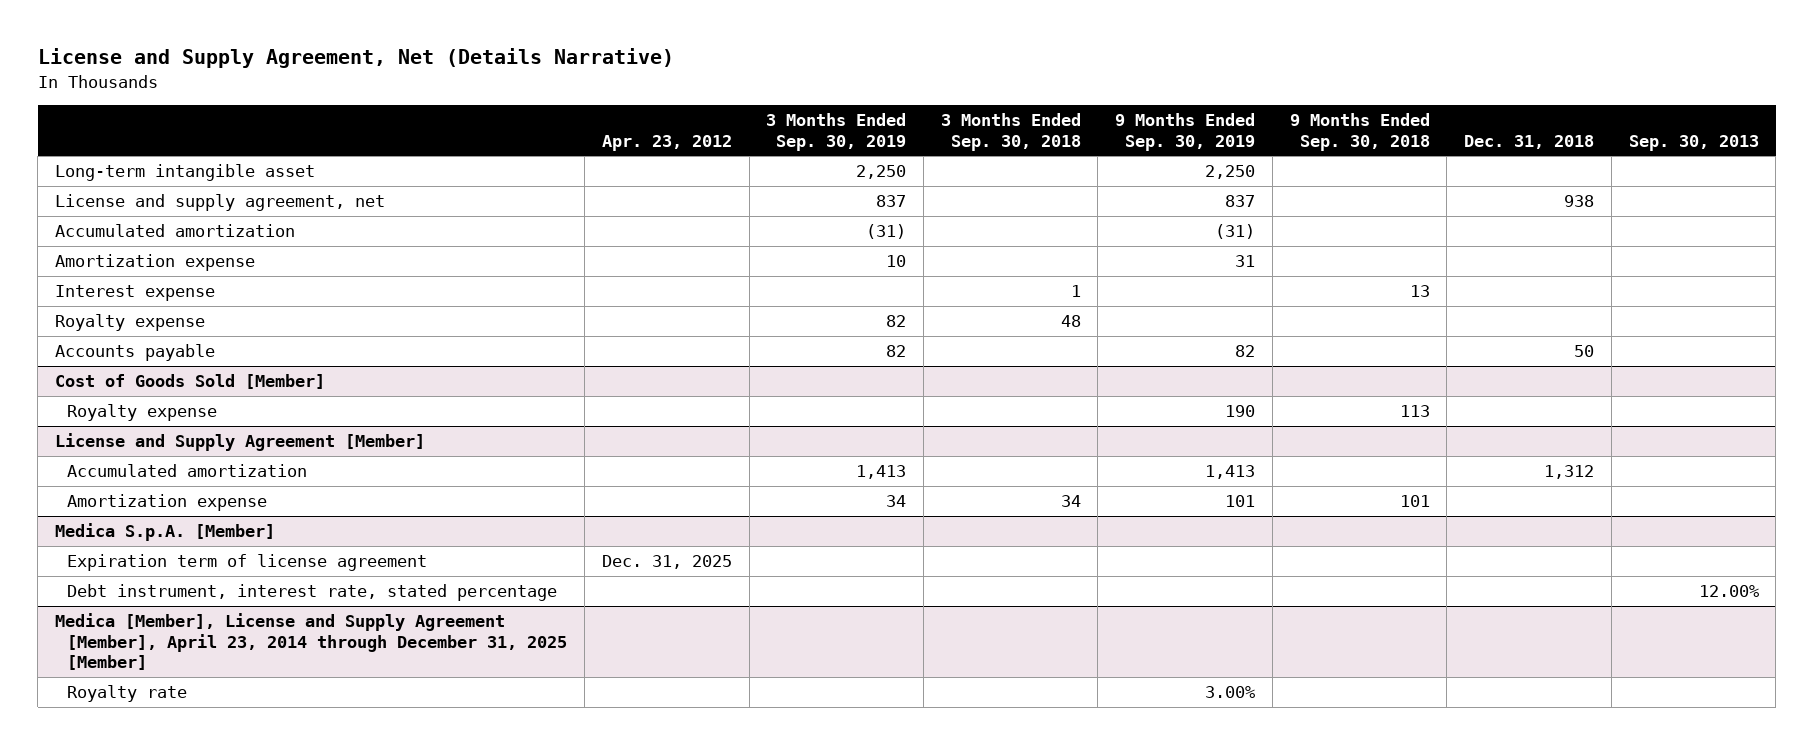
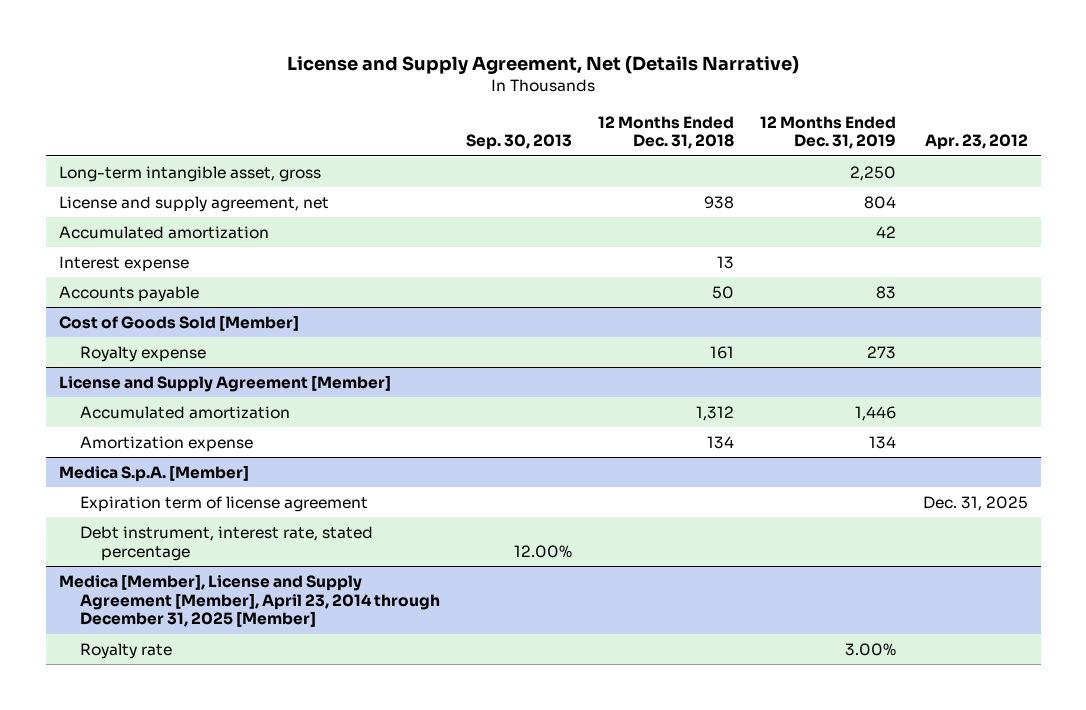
[766,113,907,151] 3 Months Ended Sep. 30, 2019 -> none
[940,113,1081,151] 3 Months Ended Sep. 30, 2018 -> none
[1115,113,1256,151] 9 Months Ended Sep. 30, 2019 -> none
[1289,113,1430,151] 9 Months Ended Sep. 30, 2018 -> none
[1464,134,1595,149] Dec. 31, 2018 -> none
none -> [598,115,735,150] 12 Months Ended Dec. 31, 2018
none -> [760,115,897,150] 12 Months Ended Dec. 31, 2019
[54,164,315,182] Long-term intangible asset -> [58,165,321,182] Long-term intangible asset, gross
[54,254,255,272] Amortization expense -> none
[54,314,205,332] Royalty expense -> none

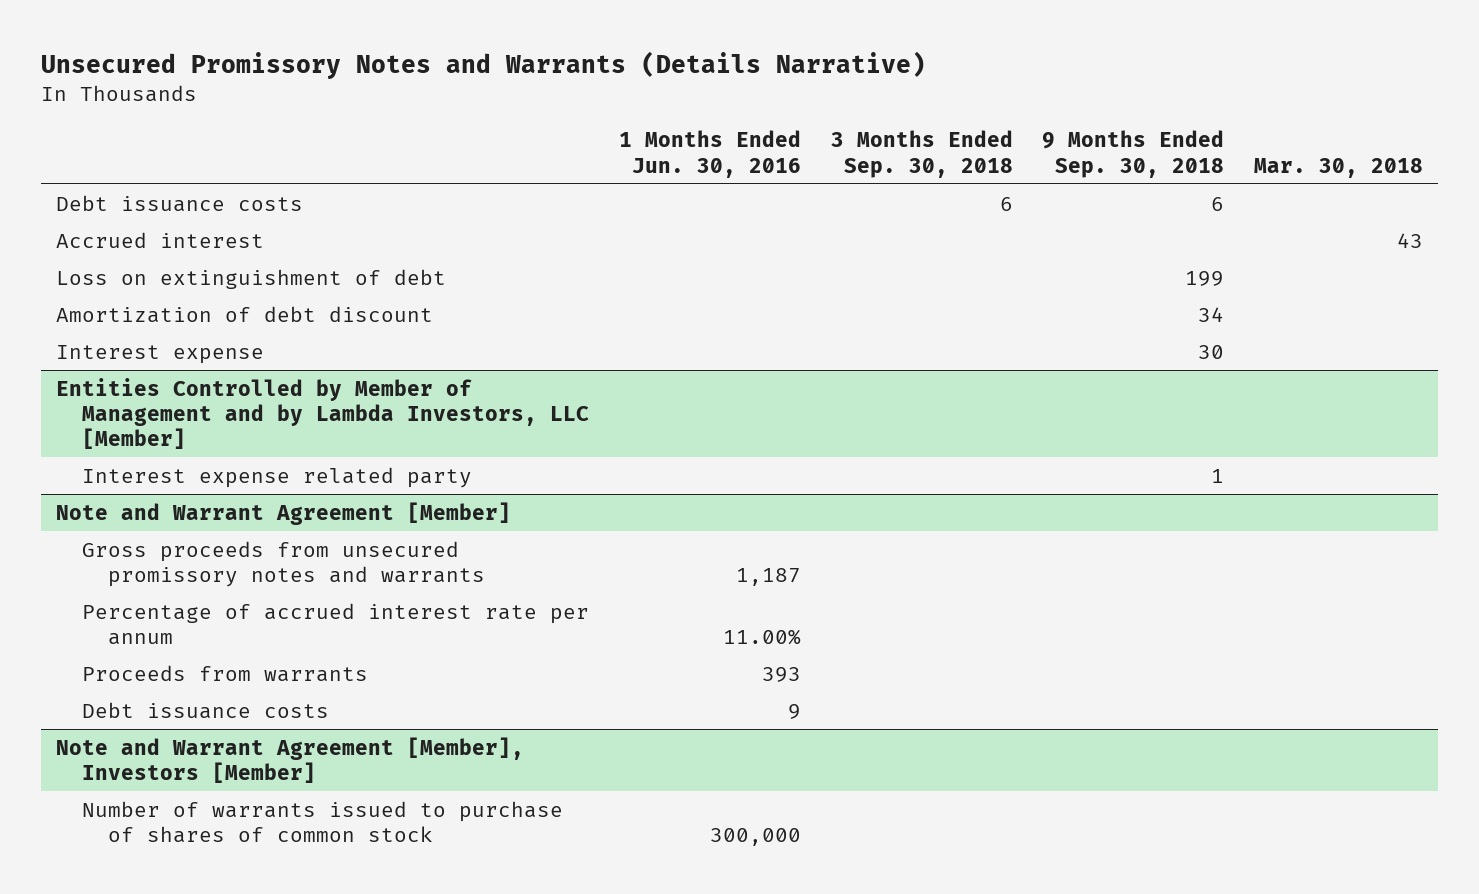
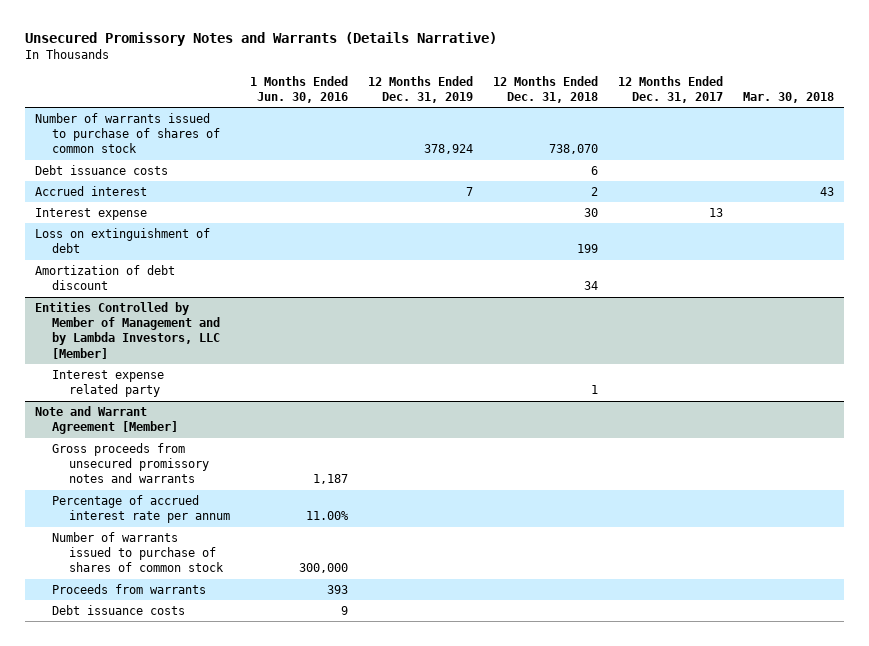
[830,130,1013,178] 3 Months Ended Sep. 30, 2018 -> none
[1042,130,1225,178] 9 Months Ended Sep. 30, 2018 -> none
none -> [368,75,474,103] 12 Months Ended Dec. 31, 2019
none -> [493,75,599,103] 12 Months Ended Dec. 31, 2018
none -> [617,75,723,103] 12 Months Ended Dec. 31, 2017
none -> [34,113,221,154] Number of warrants issued to purchase of shares of common stock
[56,344,265,364] Interest expense -> [34,208,147,221] Interest expense
none -> [52,532,225,573] Number of warrants issued to purchase of shares of common stock
[56,736,525,783] Note and Warrant Agreement [Member], Investors [Member] -> none
[82,800,564,843] Number of warrants issued to purchase of shares of common stock -> none

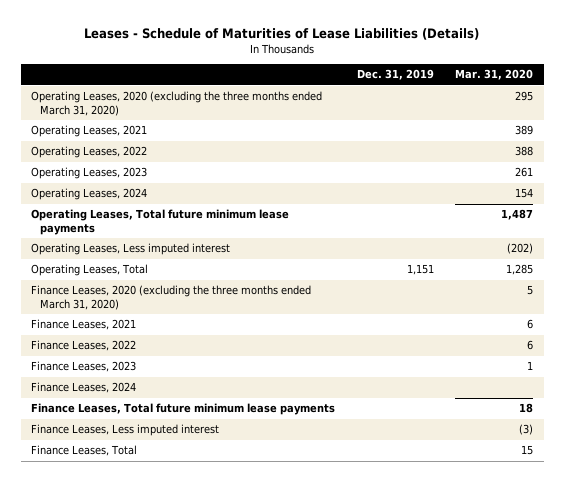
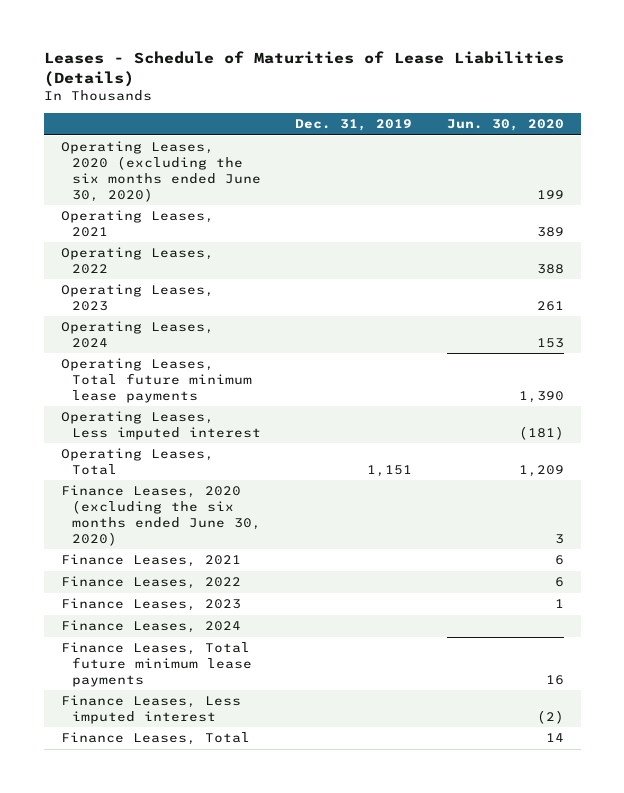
[455,69,534,81] Mar. 31, 2020 -> none
none -> [446,119,564,132] Jun. 30, 2020
[31,91,323,117] Operating Leases, 2020 (excluding the three months ended March 31, 2020) -> [60,141,262,202] Operating Leases, 2020 (excluding the six months ended June 30, 2020)
[31,285,312,311] Finance Leases, 2020 (excluding the three months ended March 31, 2020) -> [60,485,262,546] Finance Leases, 2020 (excluding the six months ended June 30, 2020)

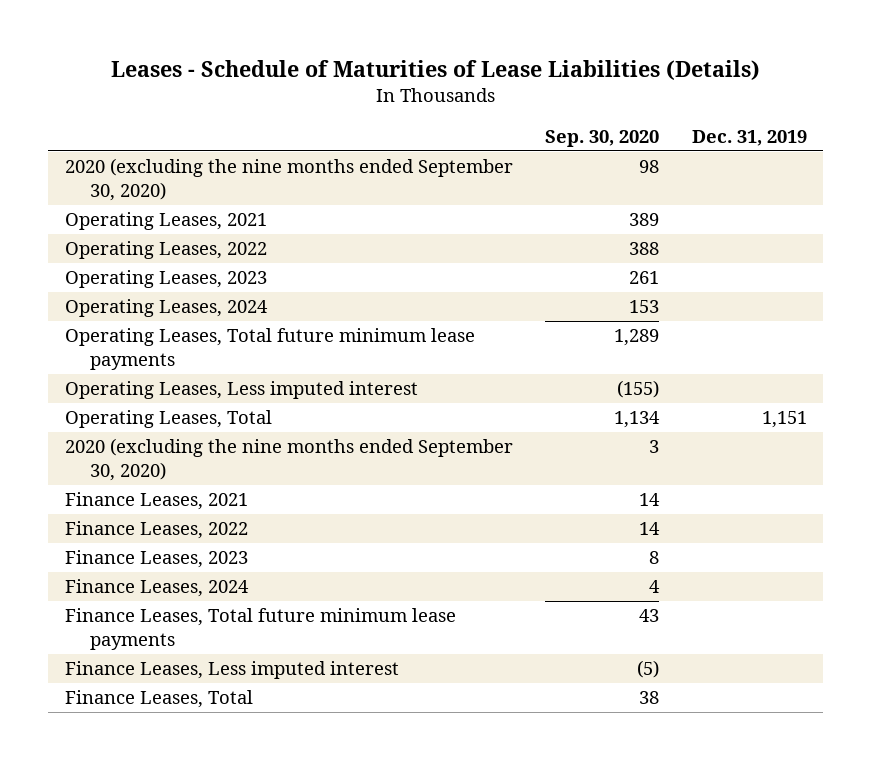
[446,119,564,132] Jun. 30, 2020 -> none
none -> [545,129,660,147] Sep. 30, 2020
[60,141,262,202] Operating Leases, 2020 (excluding the six months ended June 30, 2020) -> [64,158,513,201] 2020 (excluding the nine months ended September 30, 2020)
[60,485,262,546] Finance Leases, 2020 (excluding the six months ended June 30, 2020) -> [64,438,513,481] 2020 (excluding the nine months ended September 30, 2020)

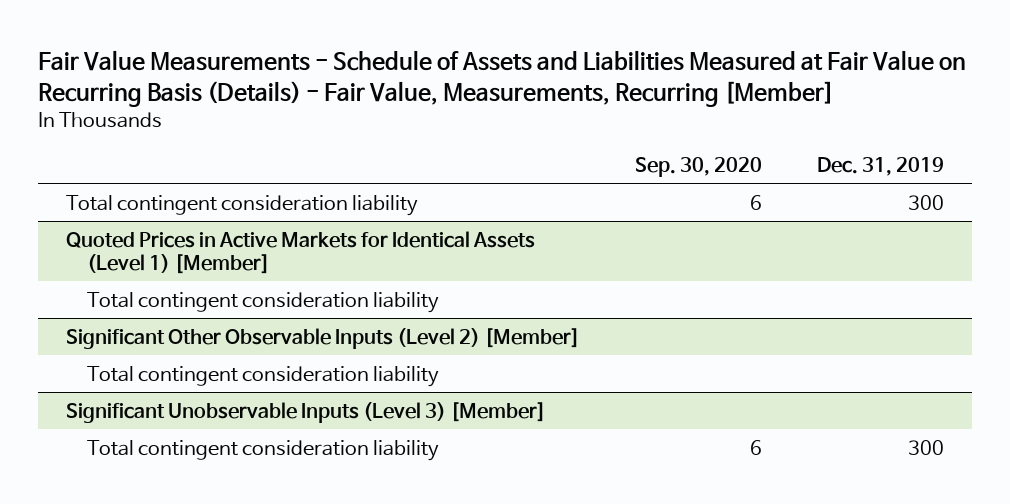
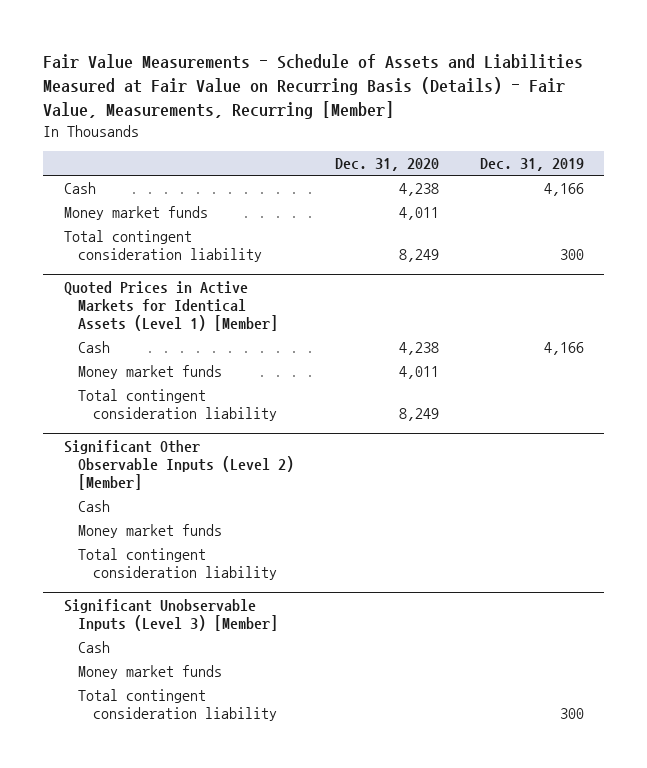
[635,157,763,178] Sep. 30, 2020 -> none
none -> [334,158,439,172] Dec. 31, 2020
none -> [63,181,96,194] Cash
none -> [63,205,208,220] Money market funds
none -> [78,340,111,353] Cash
none -> [78,364,223,379] Money market funds
none -> [78,499,111,512] Cash
none -> [78,523,223,538] Money market funds
none -> [78,640,111,653] Cash
none -> [78,664,223,679] Money market funds

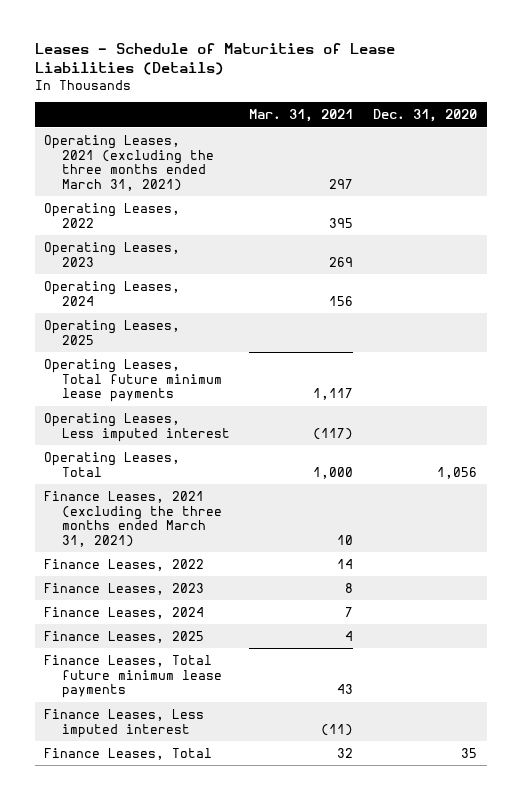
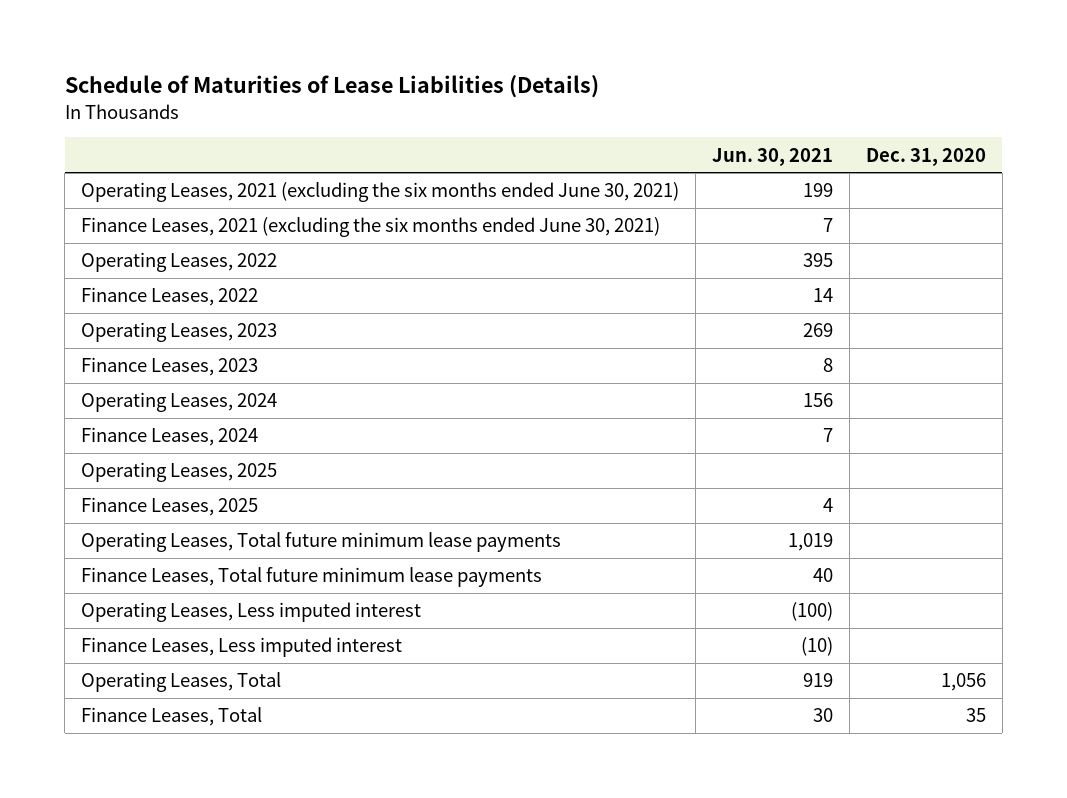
[34,42,395,76] Leases - Schedule of Maturities of Lease Liabilities (Details) -> [64,75,599,99] Schedule of Maturities of Lease Liabilities (Details)
[249,109,354,123] Mar. 31, 2021 -> none
none -> [711,147,833,166] Jun. 30, 2021
[44,134,215,191] Operating Leases, 2021 (excluding the three months ended March 31, 2021) -> [81,182,680,203] Operating Leases, 2021 (excluding the six months ended June 30, 2021)
none -> [81,217,661,238] Finance Leases, 2021 (excluding the six months ended June 30, 2021)
[44,490,223,547] Finance Leases, 2021 (excluding the three months ended March 31, 2021) -> none
[44,241,181,267] Operating Leases, 2023 -> [81,322,278,343] Operating Leases, 2023
[44,280,181,306] Operating Leases, 2024 -> [81,392,278,413] Operating Leases, 2024
[44,319,181,345] Operating Leases, 2025 -> [81,462,278,483] Operating Leases, 2025
[44,358,223,403] Operating Leases, Total future minimum lease payments -> [81,532,562,553] Operating Leases, Total future minimum lease payments
[44,412,231,442] Operating Leases, Less imputed interest -> [81,602,422,623] Operating Leases, Less imputed interest
[44,451,181,477] Operating Leases, Total -> [81,672,282,693] Operating Leases, Total

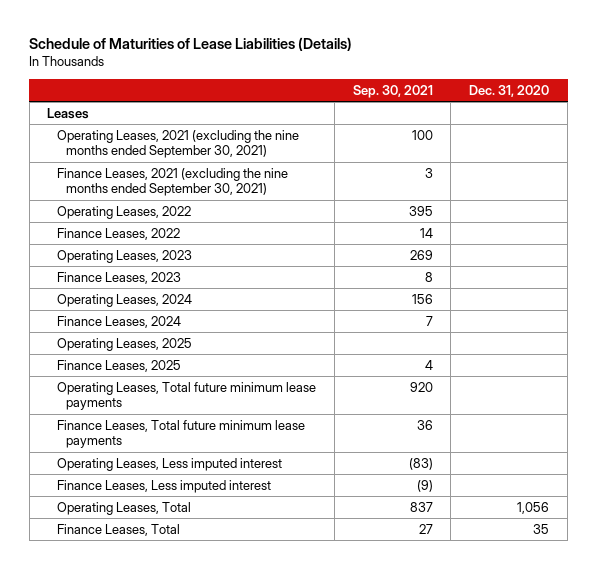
[711,147,833,166] Jun. 30, 2021 -> none
none -> [352,84,433,98] Sep. 30, 2021
none -> [47,107,90,119] Leases
[81,182,680,203] Operating Leases, 2021 (excluding the six months ended June 30, 2021) -> [56,129,299,159] Operating Leases, 2021 (excluding the nine months ended September 30, 2021)
[81,217,661,238] Finance Leases, 2021 (excluding the six months ended June 30, 2021) -> [56,167,288,197] Finance Leases, 2021 (excluding the nine months ended September 30, 2021)

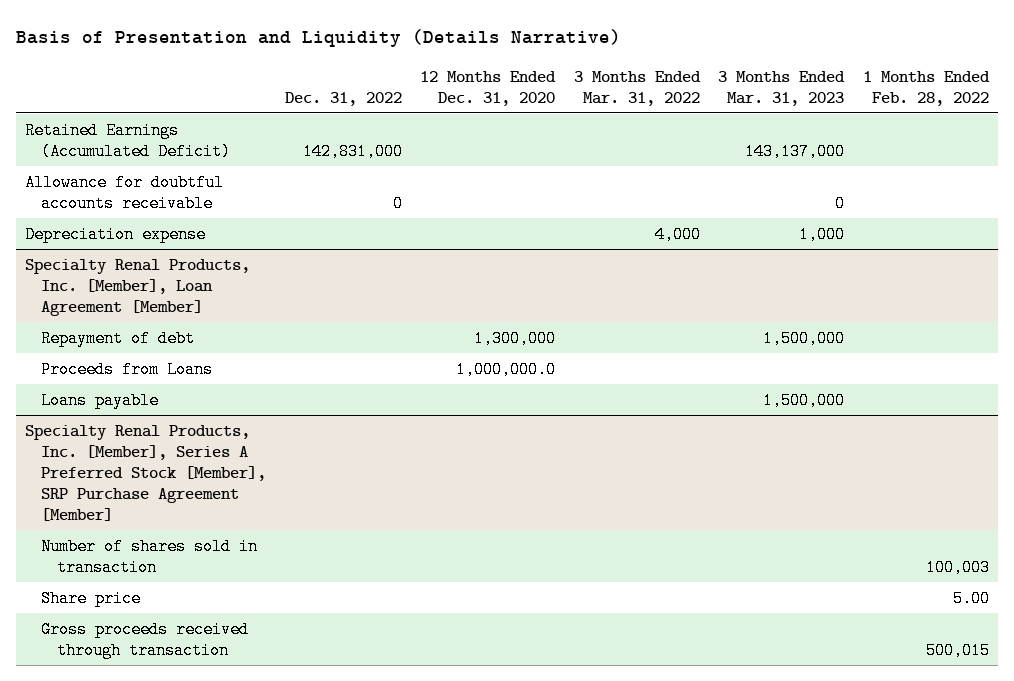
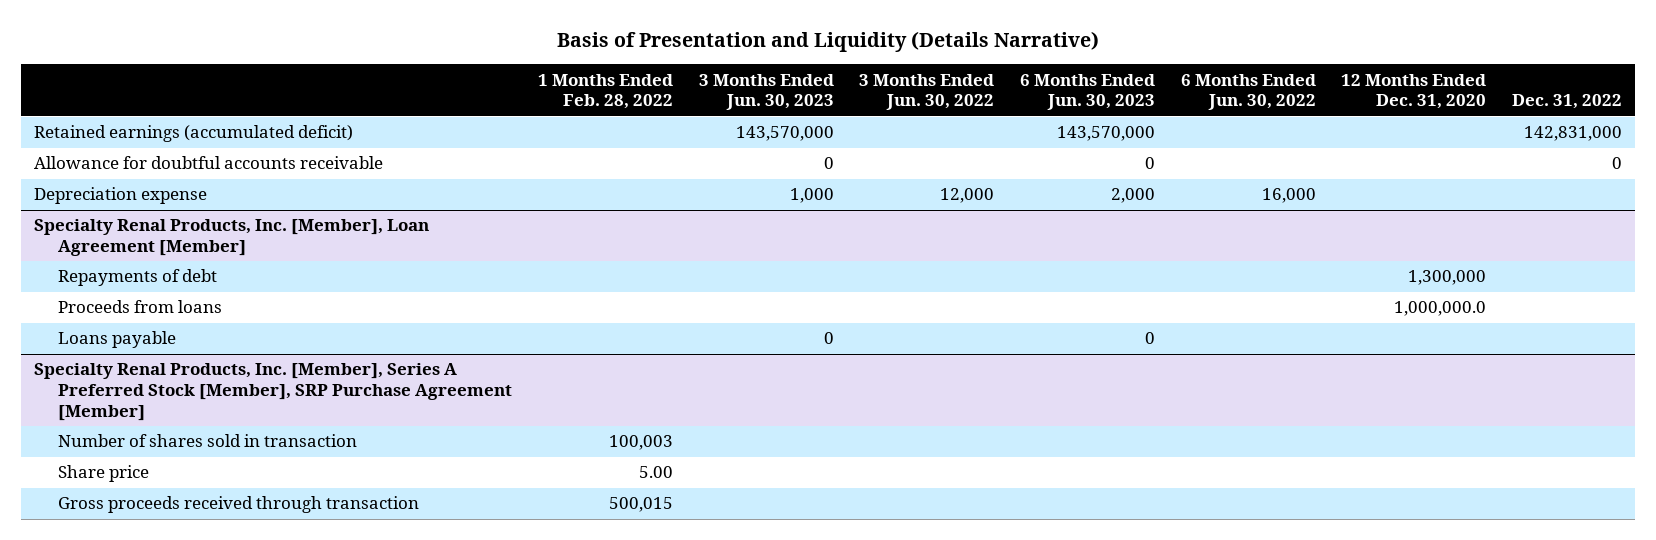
[573,70,701,106] 3 Months Ended Mar. 31, 2022 -> none
[718,70,846,106] 3 Months Ended Mar. 31, 2023 -> none
none -> [698,73,834,111] 3 Months Ended Jun. 30, 2023
none -> [859,73,995,111] 3 Months Ended Jun. 30, 2022
none -> [1019,73,1155,111] 6 Months Ended Jun. 30, 2023
none -> [1180,73,1316,111] 6 Months Ended Jun. 30, 2022
[25,122,231,160] Retained Earnings (Accumulated Deficit) -> [33,125,353,143] Retained earnings (accumulated deficit)
[40,330,195,348] Repayment of debt -> [58,269,218,287] Repayments of debt
[40,361,213,379] Proceeds from Loans -> [58,300,223,314] Proceeds from loans

